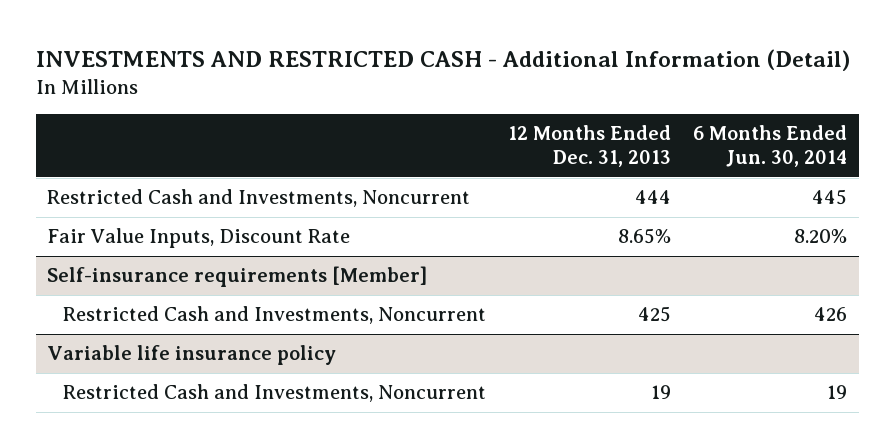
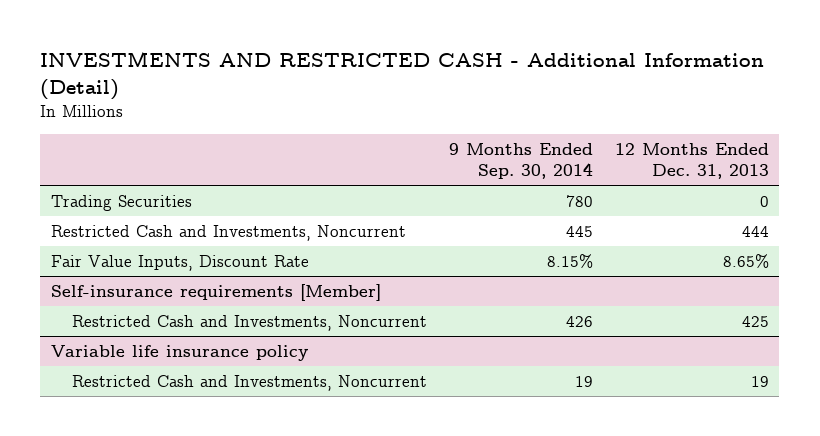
[693,124,848,168] 6 Months Ended Jun. 30, 2014 -> none
none -> [448,143,593,180] 9 Months Ended Sep. 30, 2014
none -> [51,194,193,211] Trading Securities

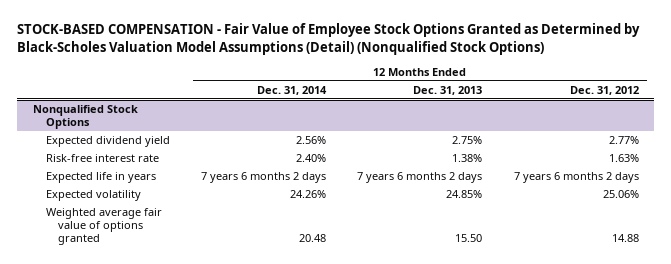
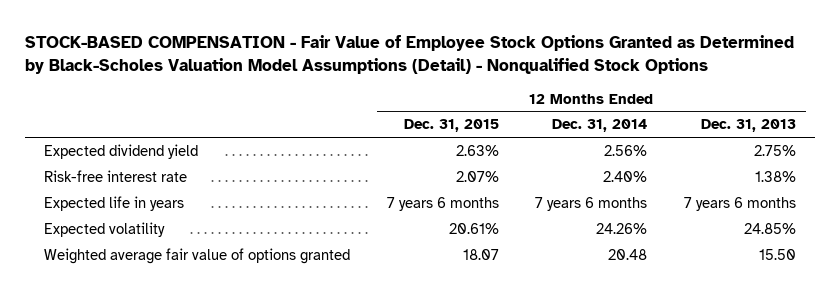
[17,23,641,55] STOCK-BASED COMPENSATION - Fair Value of Employee Stock Options Granted as Determined by Black-Scholes Valuation Model Assumptions (Detail) (Nonqualified Stock Options) -> [25,35,795,75] STOCK-BASED COMPENSATION - Fair Value of Employee Stock Options Granted as Determined by Black-Scholes Valuation Model Assumptions (Detail) - Nonqualified Stock Options
[569,85,639,95] Dec. 31, 2012 -> none
none -> [403,119,499,133] Dec. 31, 2015
[32,104,138,129] Nonqualified Stock Options -> none
[200,171,326,183] 7 years 6 months 2 days -> [535,196,648,211] 7 years 6 months
[357,171,483,183] 7 years 6 months 2 days -> [684,196,797,211] 7 years 6 months

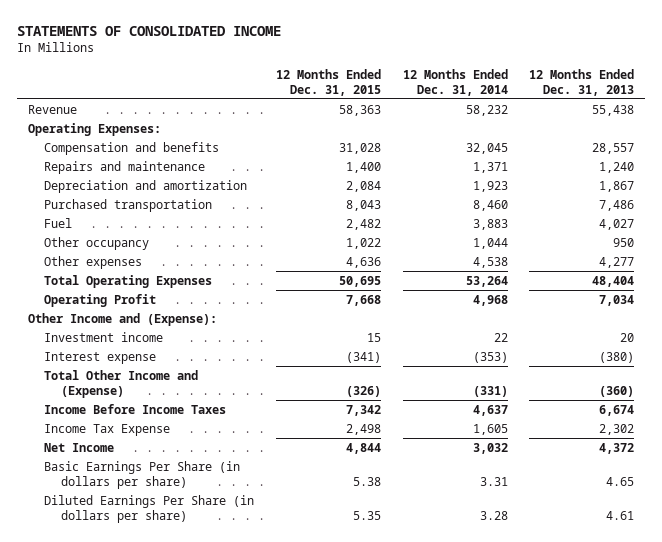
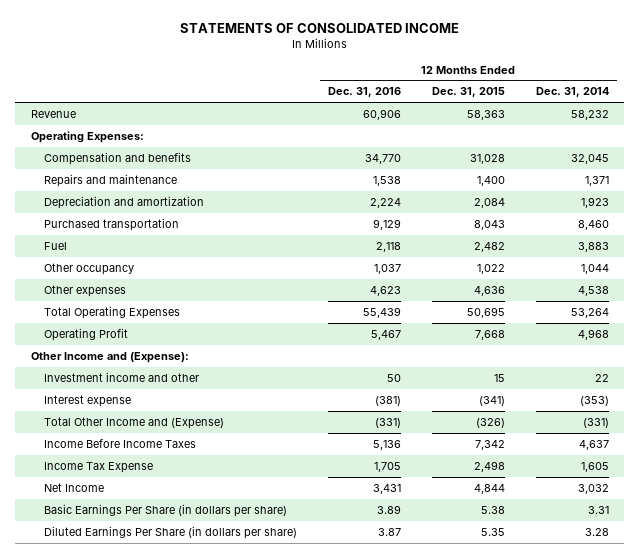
[529,68,635,96] 12 Months Ended Dec. 31, 2013 -> none
none -> [327,87,401,98] Dec. 31, 2016
[44,331,164,342] Investment income -> [43,371,199,382] Investment income and other

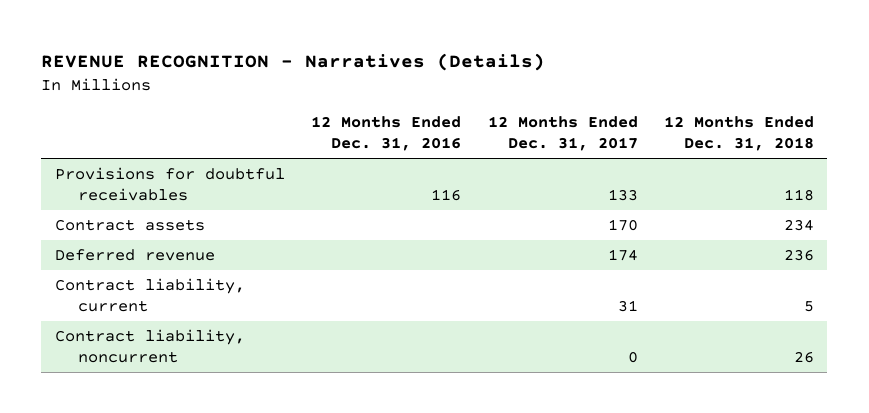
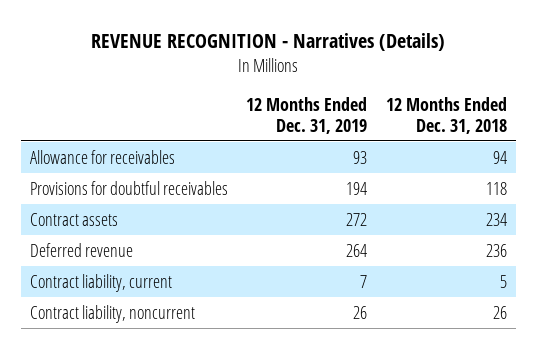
[311,115,462,152] 12 Months Ended Dec. 31, 2016 -> none
[487,115,638,152] 12 Months Ended Dec. 31, 2017 -> none
none -> [246,96,368,134] 12 Months Ended Dec. 31, 2019
none -> [30,149,176,164] Allowance for receivables

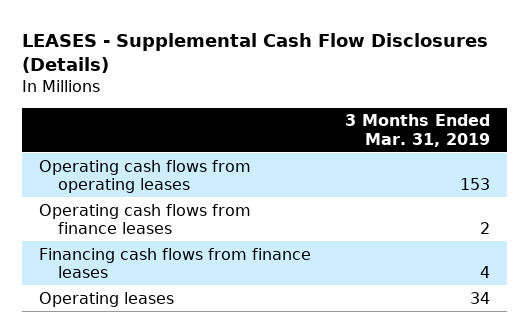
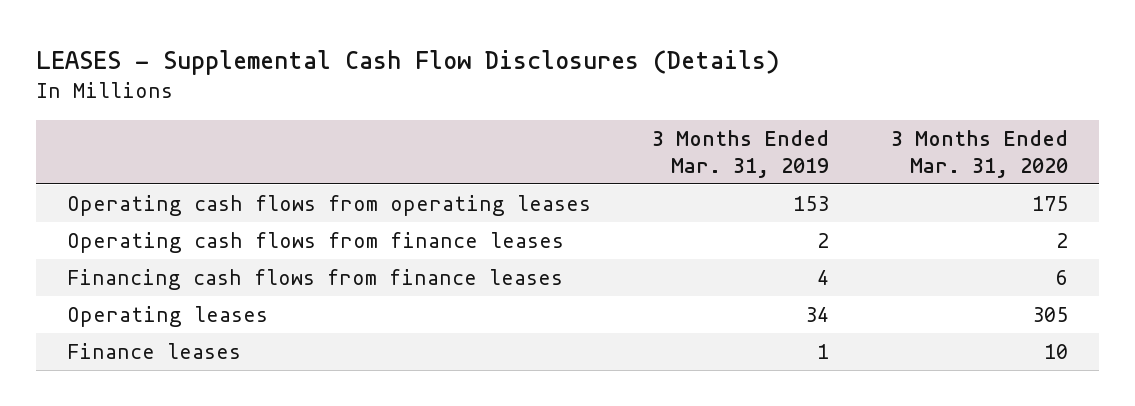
none -> [891,129,1069,178] 3 Months Ended Mar. 31, 2020
none -> [66,343,241,360] Finance leases

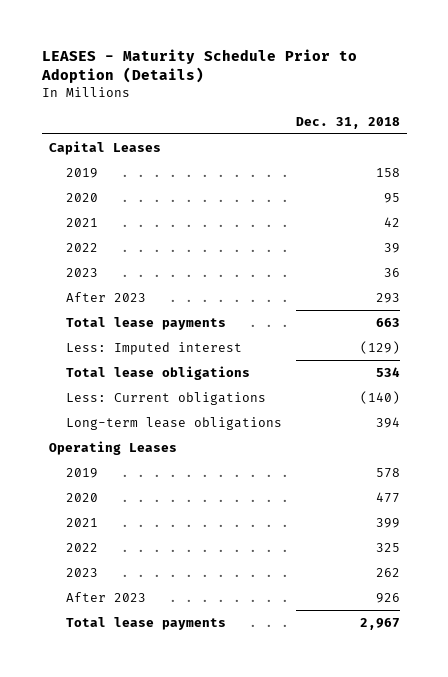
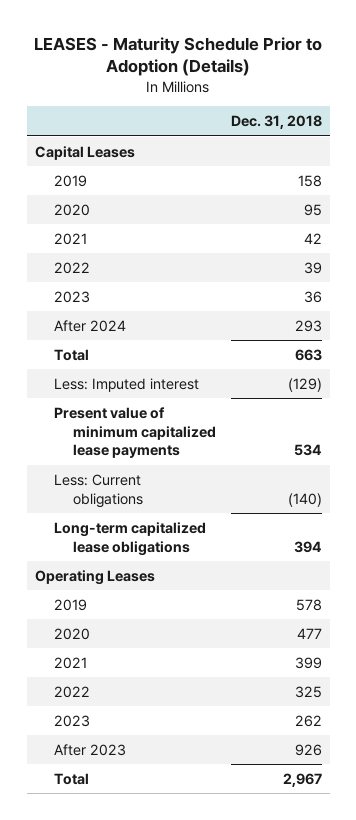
[66,291,147,302] After 2023 -> [53,319,126,332] After 2024
[66,316,227,330] Total lease payments -> [53,348,89,361] Total
[66,365,251,380] Total lease obligations -> [53,406,216,459] Present value of minimum capitalized lease payments
[66,416,283,430] Long-term lease obligations -> [53,521,206,556] Long-term capitalized lease obligations
[66,616,227,630] Total lease payments -> [53,772,89,785] Total

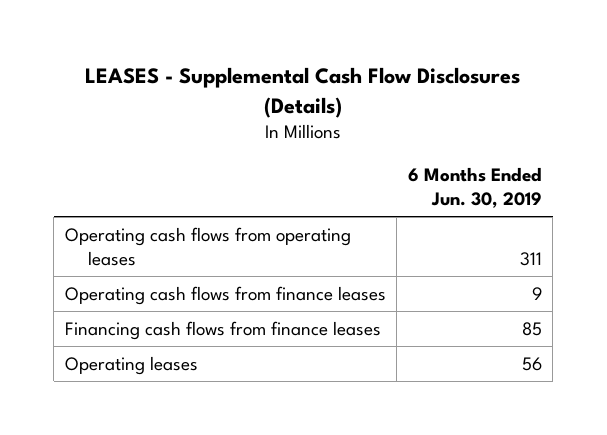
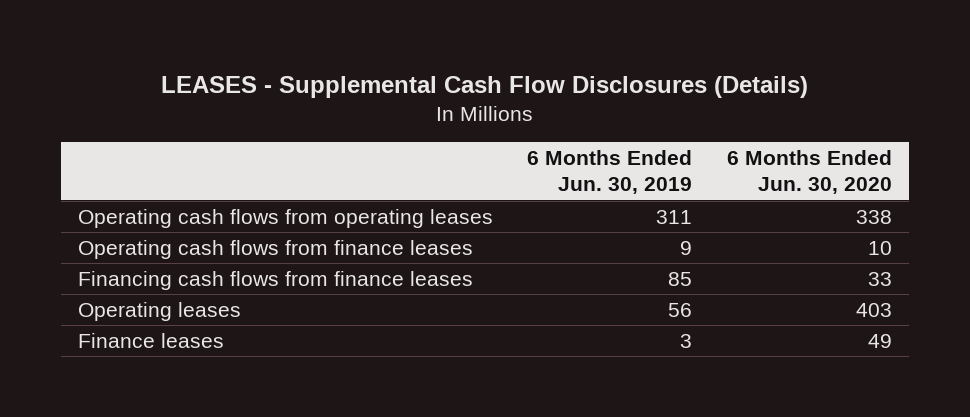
none -> [726,150,892,195] 6 Months Ended Jun. 30, 2020
none -> [78,332,225,348] Finance leases

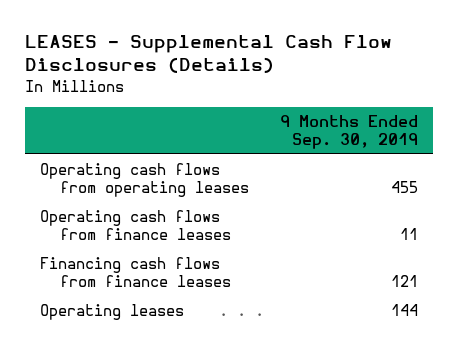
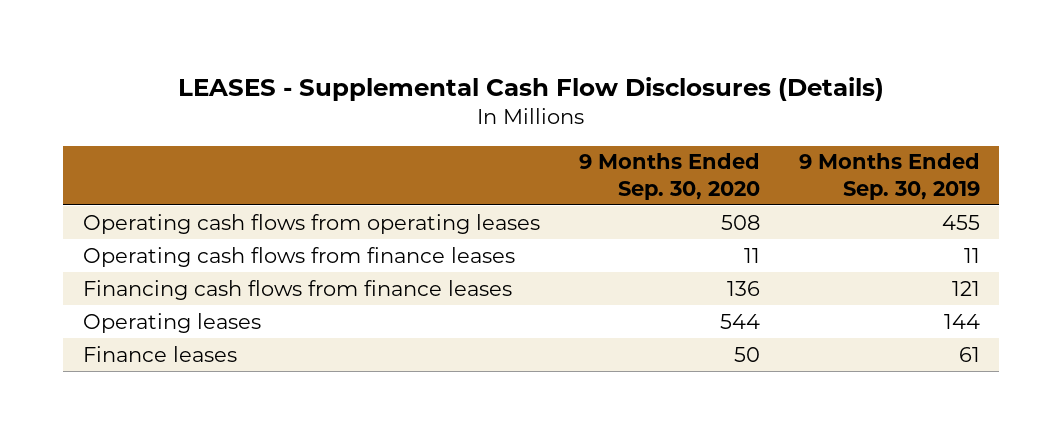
none -> [578,153,760,200] 9 Months Ended Sep. 30, 2020
none -> [82,345,237,362] Finance leases

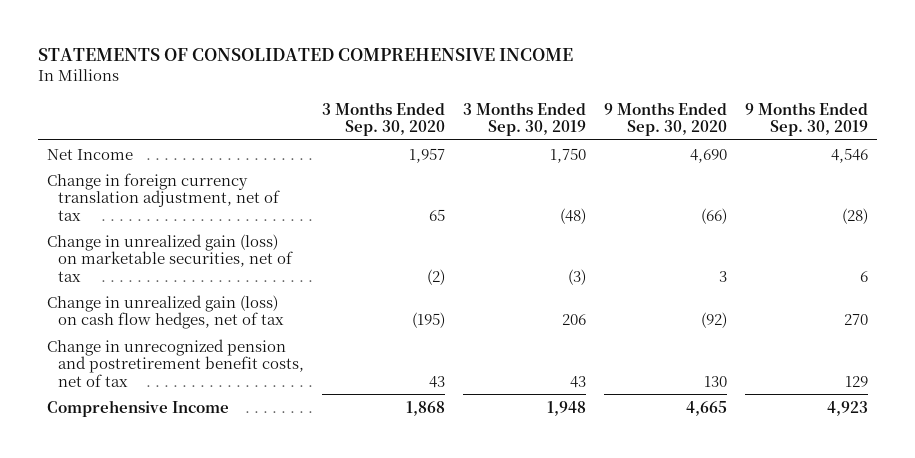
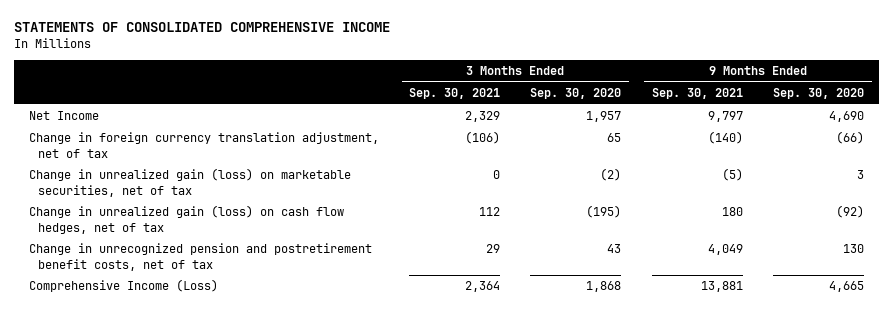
[462,101,586,137] 3 Months Ended Sep. 30, 2019 -> none
[744,101,868,137] 9 Months Ended Sep. 30, 2019 -> none
none -> [409,88,501,100] Sep. 30, 2021
none -> [651,88,743,100] Sep. 30, 2021
[46,399,229,417] Comprehensive Income -> [28,279,218,293] Comprehensive Income (Loss)

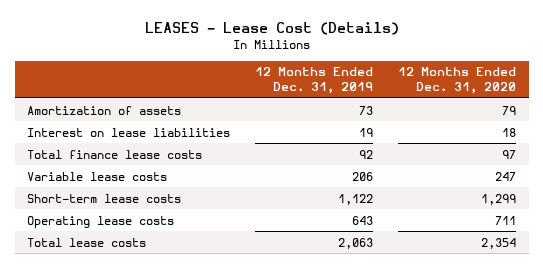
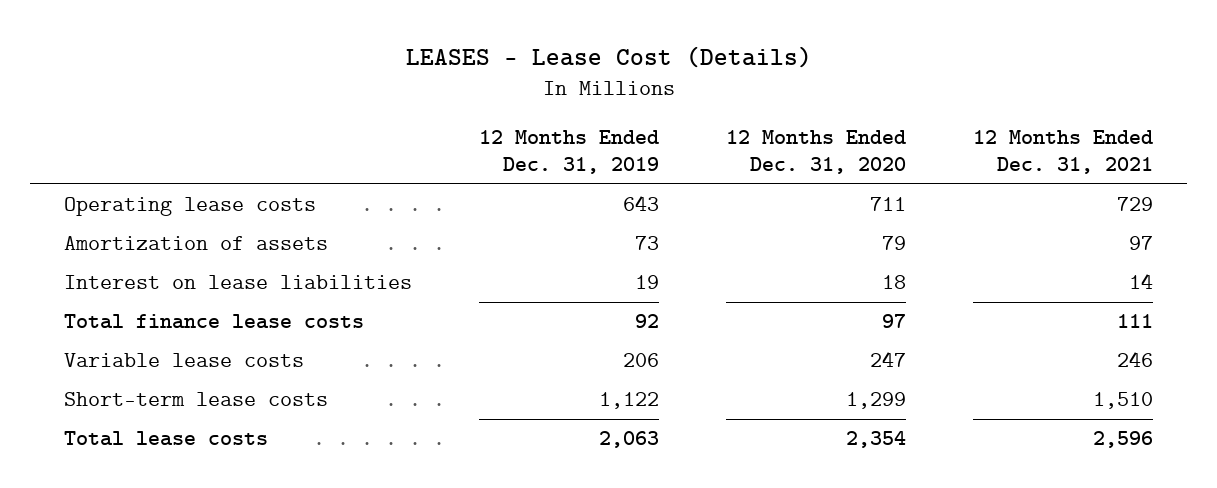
none -> [973,130,1154,175] 12 Months Ended Dec. 31, 2021
[27,215,175,228] Operating lease costs -> [63,197,316,217] Operating lease costs

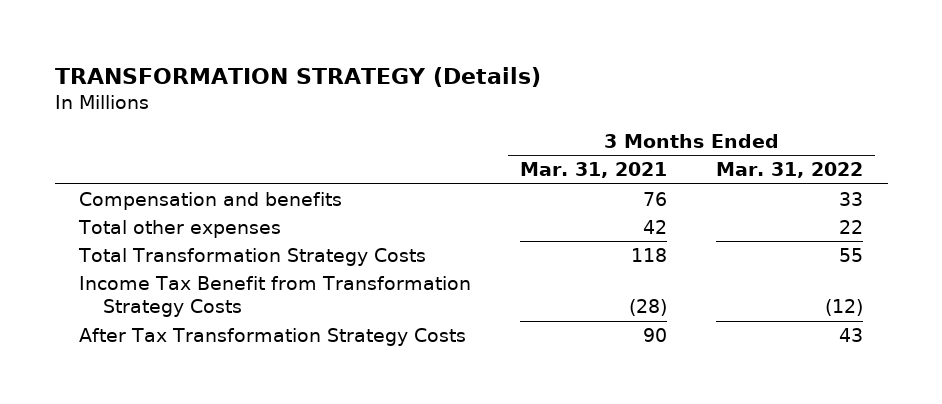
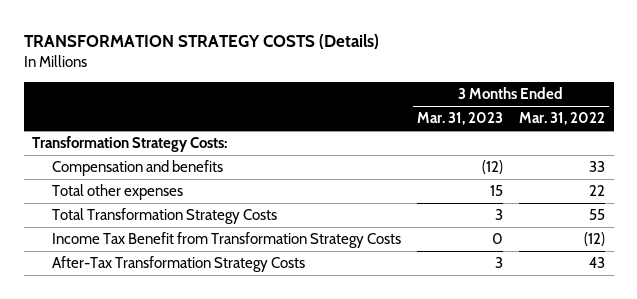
[54,66,541,87] TRANSFORMATION STRATEGY (Details) -> [23,33,379,49] TRANSFORMATION STRATEGY COSTS (Details)
[520,162,668,179] Mar. 31, 2021 -> none
none -> [416,112,503,126] Mar. 31, 2023
none -> [31,136,227,153] Transformation Strategy Costs:
[79,327,467,346] After Tax Transformation Strategy Costs -> [51,256,305,273] After-Tax Transformation Strategy Costs

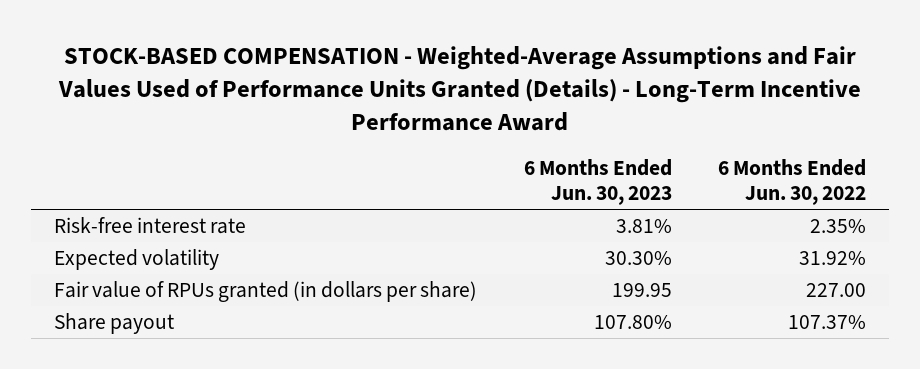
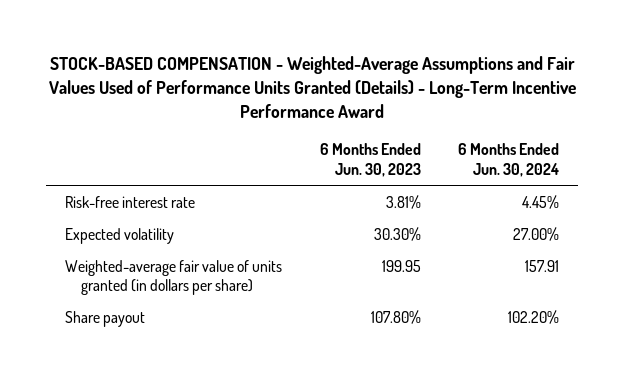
[717,158,866,205] 6 Months Ended Jun. 30, 2022 -> none
none -> [458,143,560,177] 6 Months Ended Jun. 30, 2024
[54,281,478,303] Fair value of RPUs granted (in dollars per share) -> [65,259,283,296] Weighted-average fair value of units granted (in dollars per share)

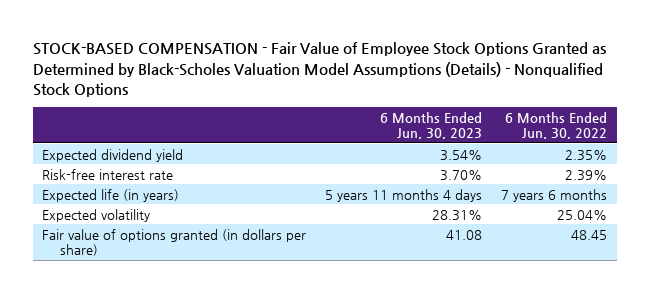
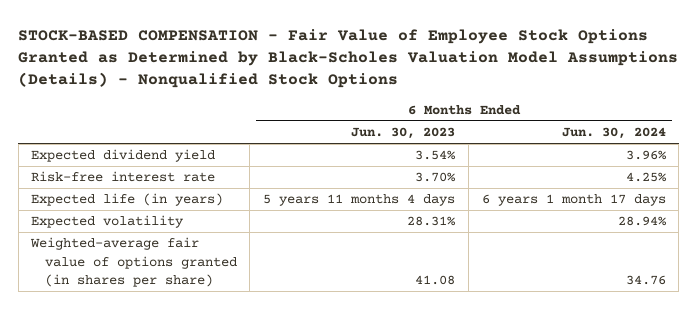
[505,111,608,140] 6 Months Ended Jun. 30, 2022 -> none
none -> [561,127,666,140] Jun. 30, 2024
[42,228,307,257] Fair value of options granted (in dollars per share) -> [30,237,237,287] Weighted-average fair value of options granted (in shares per share)

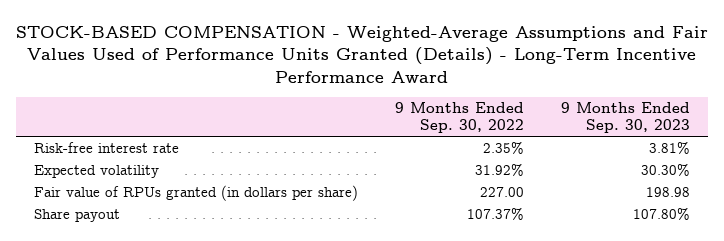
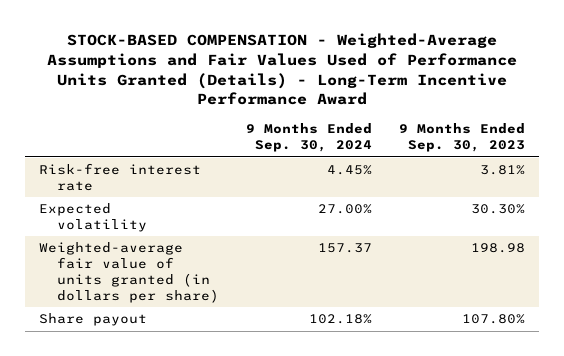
[394,102,524,134] 9 Months Ended Sep. 30, 2022 -> none
none -> [245,123,372,153] 9 Months Ended Sep. 30, 2024
[34,184,359,201] Fair value of RPUs granted (in dollars per share) -> [38,242,219,304] Weighted-average fair value of units granted (in dollars per share)

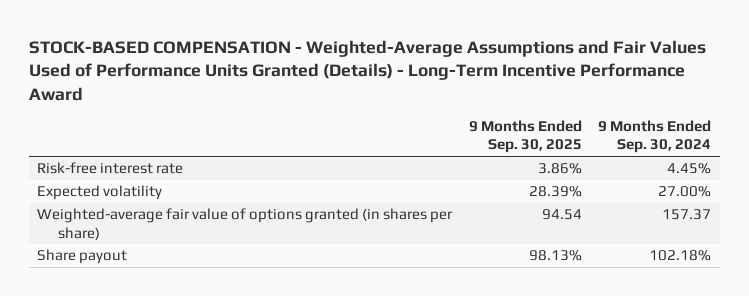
[399,123,526,153] 9 Months Ended Sep. 30, 2023 -> none
none -> [468,120,582,154] 9 Months Ended Sep. 30, 2025
[38,242,219,304] Weighted-average fair value of units granted (in dollars per share) -> [37,208,454,240] Weighted-average fair value of options granted (in shares per share)

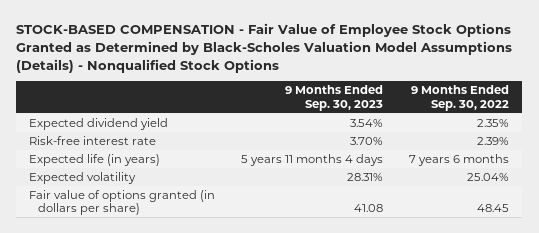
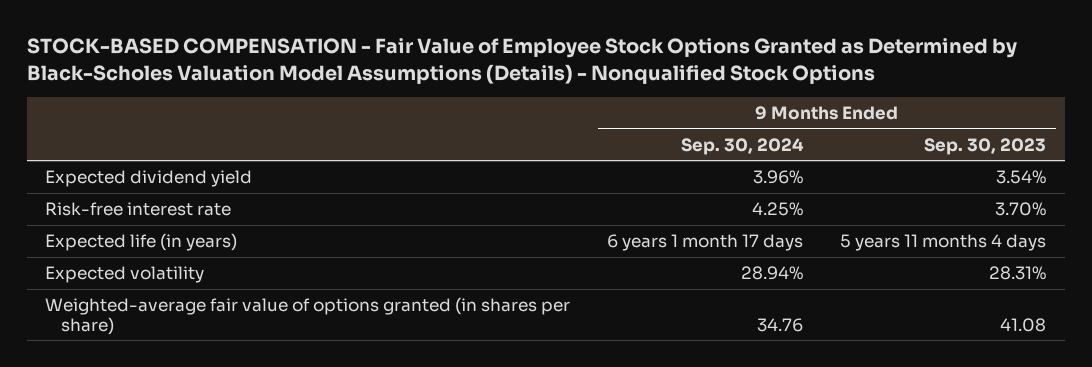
[411,85,510,111] 9 Months Ended Sep. 30, 2022 -> none
none -> [681,137,805,155] Sep. 30, 2024
[29,190,216,216] Fair value of options granted (in dollars per share) -> [45,297,571,335] Weighted-average fair value of options granted (in shares per share)

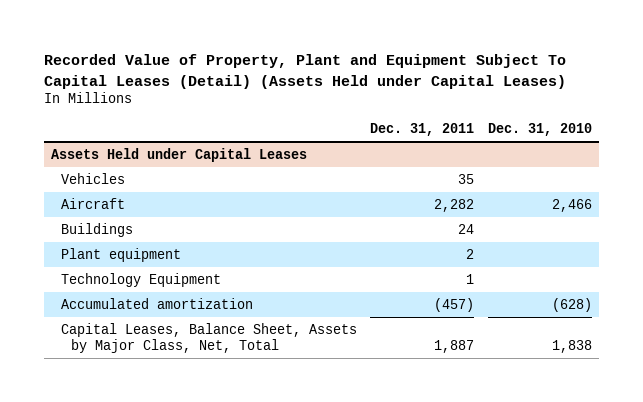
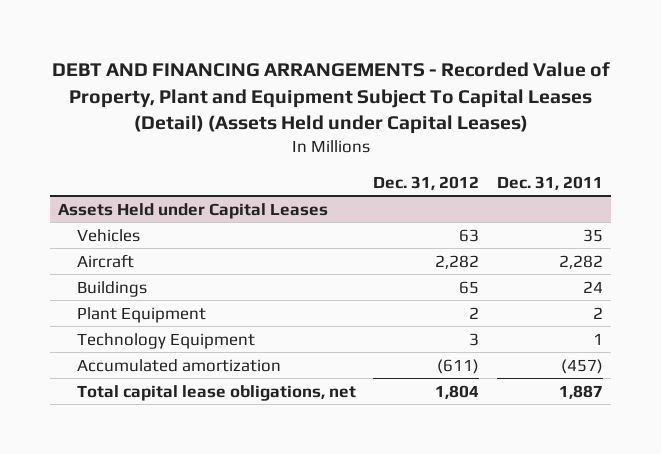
[44,53,567,89] Recorded Value of Property, Plant and Equipment Subject To Capital Leases (Detail) (Assets Held under Capital Leases) -> [51,62,610,134] DEBT AND FINANCING ARRANGEMENTS - Recorded Value of Property, Plant and Equipment Subject To Capital Leases (Detail) (Assets Held under Capital Leases)
[487,123,592,137] Dec. 31, 2010 -> none
none -> [373,175,480,190] Dec. 31, 2012
[60,247,181,262] Plant equipment -> [76,306,206,323] Plant Equipment
[60,322,357,353] Capital Leases, Balance Sheet, Assets by Major Class, Net, Total -> [76,384,356,401] Total capital lease obligations, net

